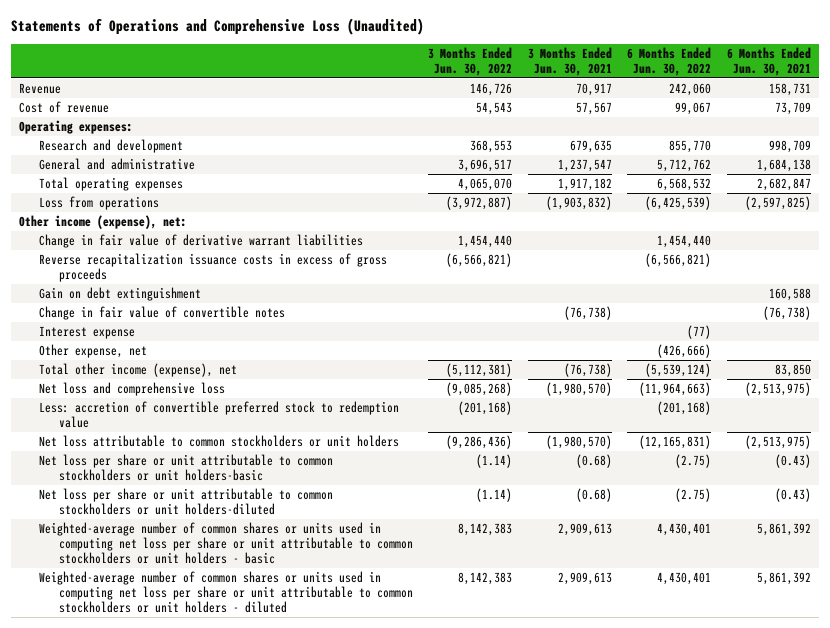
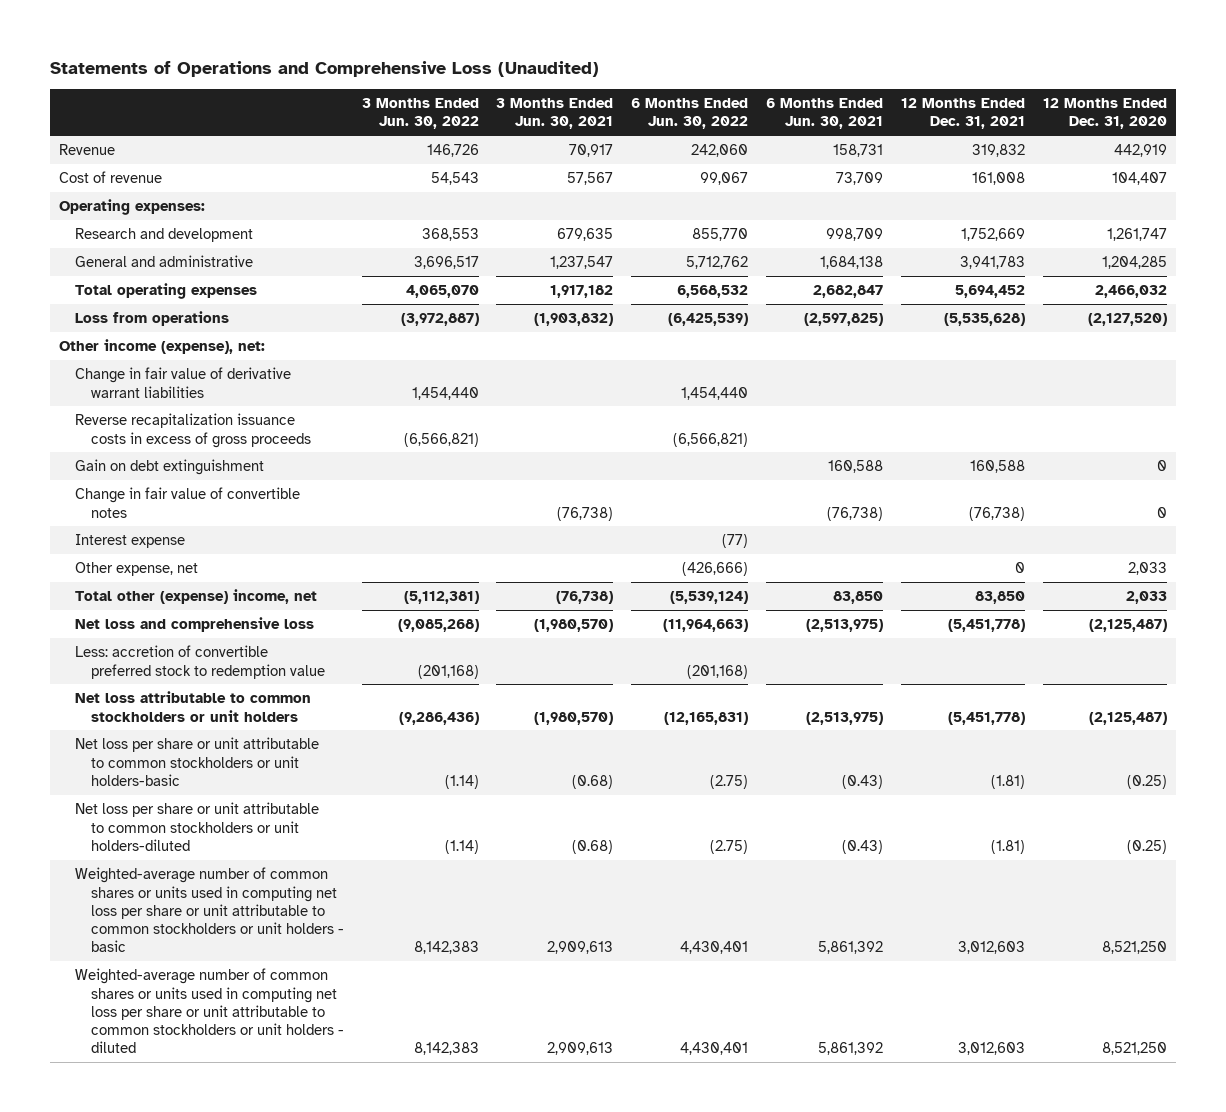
none -> [900,98,1025,130] 12 Months Ended Dec. 31, 2021
none -> [1042,98,1167,130] 12 Months Ended Dec. 31, 2020
[38,362,237,377] Total other income (expense), net -> [75,589,318,605] Total other (expense) income, net

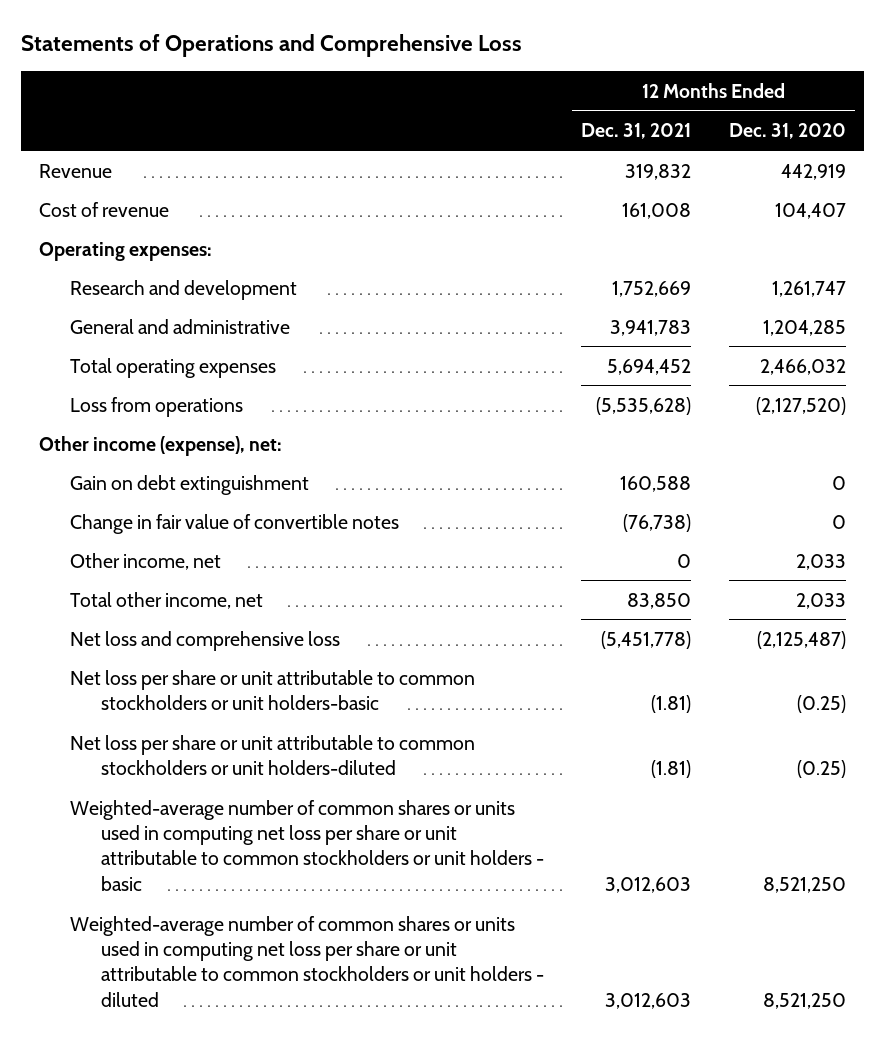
[50,60,600,77] Statements of Operations and Comprehensive Loss (Unaudited) -> [20,34,522,58] Statements of Operations and Comprehensive Loss
[361,98,479,130] 3 Months Ended Jun. 30, 2022 -> none
[496,98,614,130] 3 Months Ended Jun. 30, 2021 -> none
[631,98,749,130] 6 Months Ended Jun. 30, 2022 -> none
[766,98,884,130] 6 Months Ended Jun. 30, 2021 -> none
[75,367,292,398] Change in fair value of derivative warrant liabilities -> none
[75,413,311,448] Reverse recapitalization issuance costs in excess of gross proceeds -> none
[75,534,186,549] Interest expense -> none
[75,562,199,577] Other expense, net -> [70,552,222,570] Other income, net
[75,589,318,605] Total other (expense) income, net -> [70,591,264,609] Total other income, net
[75,645,325,679] Less: accretion of convertible preferred stock to redemption value -> none
[75,691,312,722] Net loss attributable to common stockholders or unit holders -> none

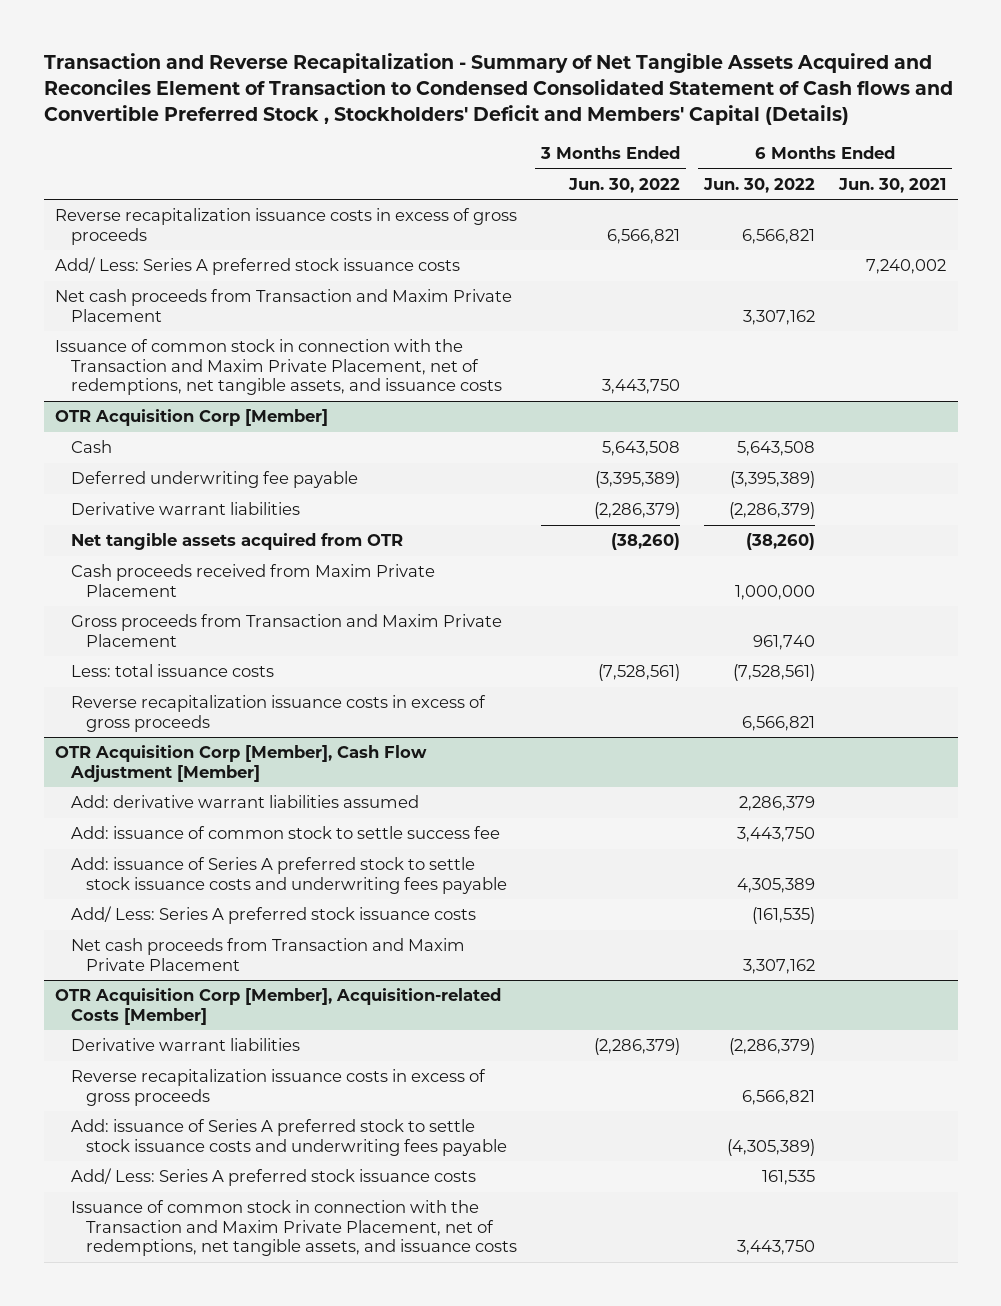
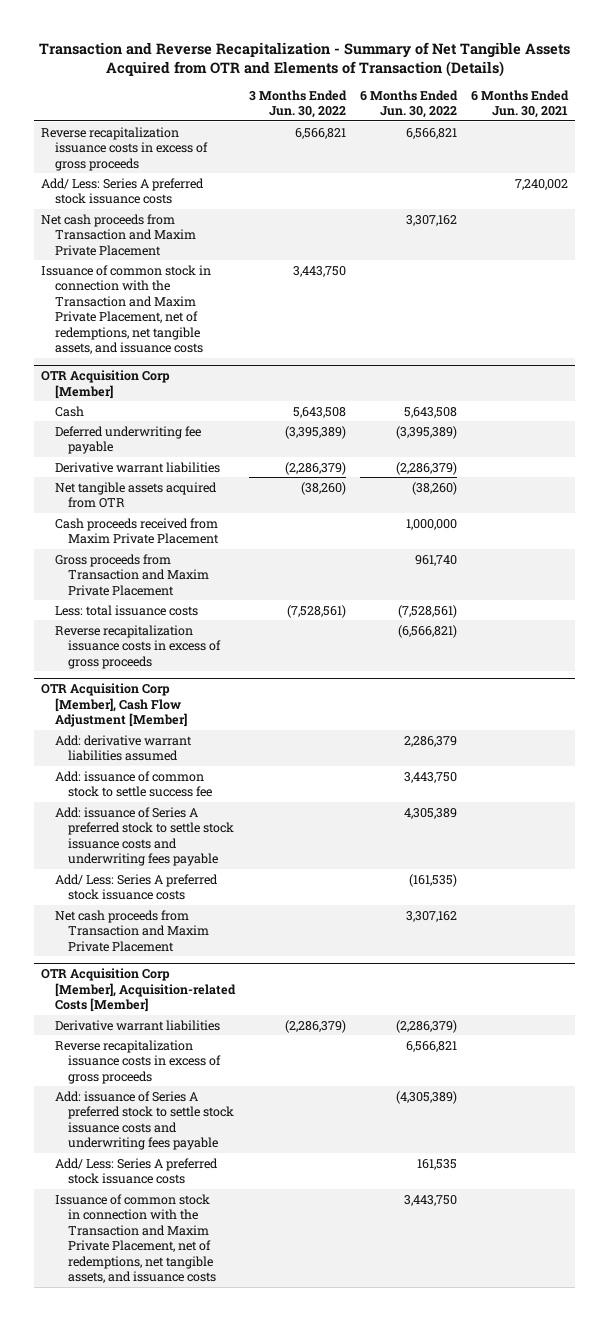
[43,53,953,125] Transaction and Reverse Recapitalization - Summary of Net Tangible Assets Acquired and Reconciles Element of Transaction to Condensed Consolidated Statement of Cash flows and Convertible Preferred Stock , Stockholders' Deficit and Members' Capital (Details) -> [38,41,570,77] Transaction and Reverse Recapitalization - Summary of Net Tangible Assets Acquired from OTR and Elements of Transaction (Details)
[741,715,815,731] 6,566,821 -> [397,624,457,638] (6,566,821)

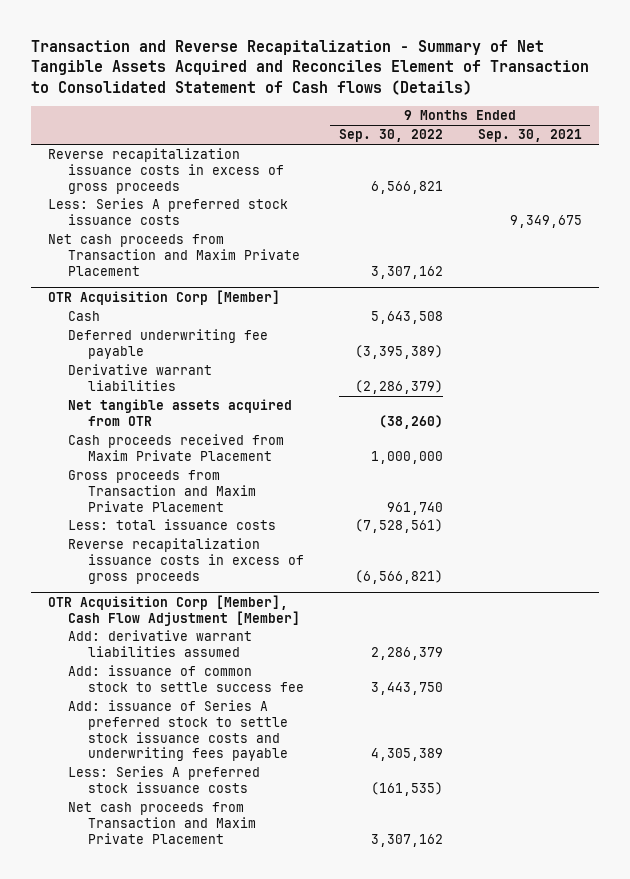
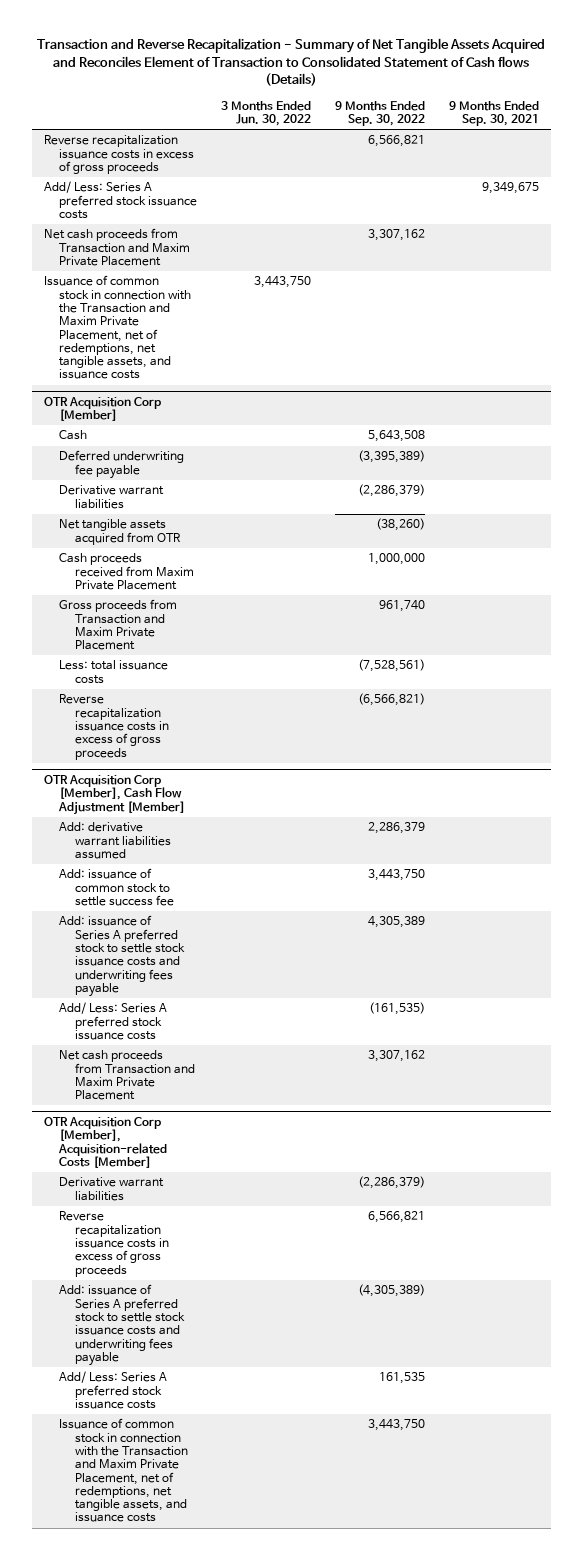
none -> [221,100,312,127] 3 Months Ended Jun. 30, 2022
[48,198,289,225] Less: Series A preferred stock issuance costs -> [43,181,198,219] Add/ Less: Series A preferred stock issuance costs
none -> [43,275,192,380] Issuance of common stock in connection with the Transaction and Maxim Private Placement, net of redemptions, net tangible assets, and issuance costs
[68,766,261,793] Less: Series A preferred stock issuance costs -> [59,1002,168,1040] Add/ Less: Series A preferred stock issuance costs
none -> [43,1116,168,1168] OTR Acquisition Corp [Member], Acquisition-related Costs [Member]
none -> [59,1177,165,1201] Derivative warrant liabilities
none -> [59,1211,169,1277] Reverse recapitalization issuance costs in excess of gross proceeds
none -> [59,1284,185,1366] Add: issuance of Series A preferred stock to settle stock issuance costs and underwriting fees payable
none -> [59,1371,168,1409] Add/ Less: Series A preferred stock issuance costs
none -> [59,1418,188,1523] Issuance of common stock in connection with the Transaction and Maxim Private Placement, net of redemptions, net tangible assets, and issuance costs

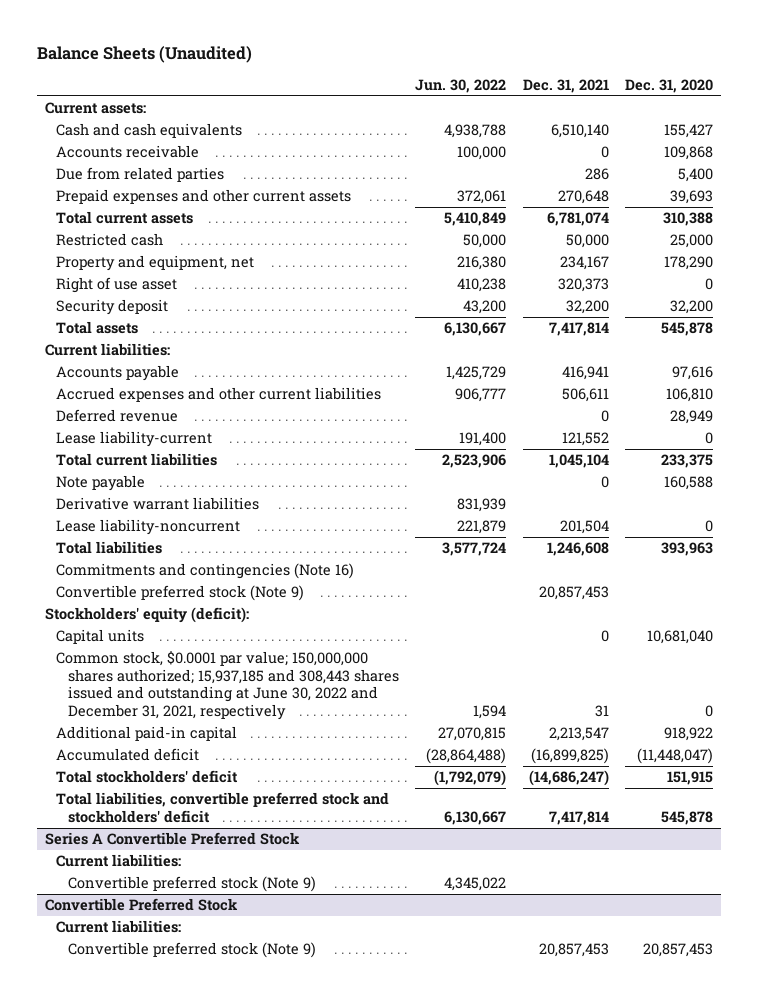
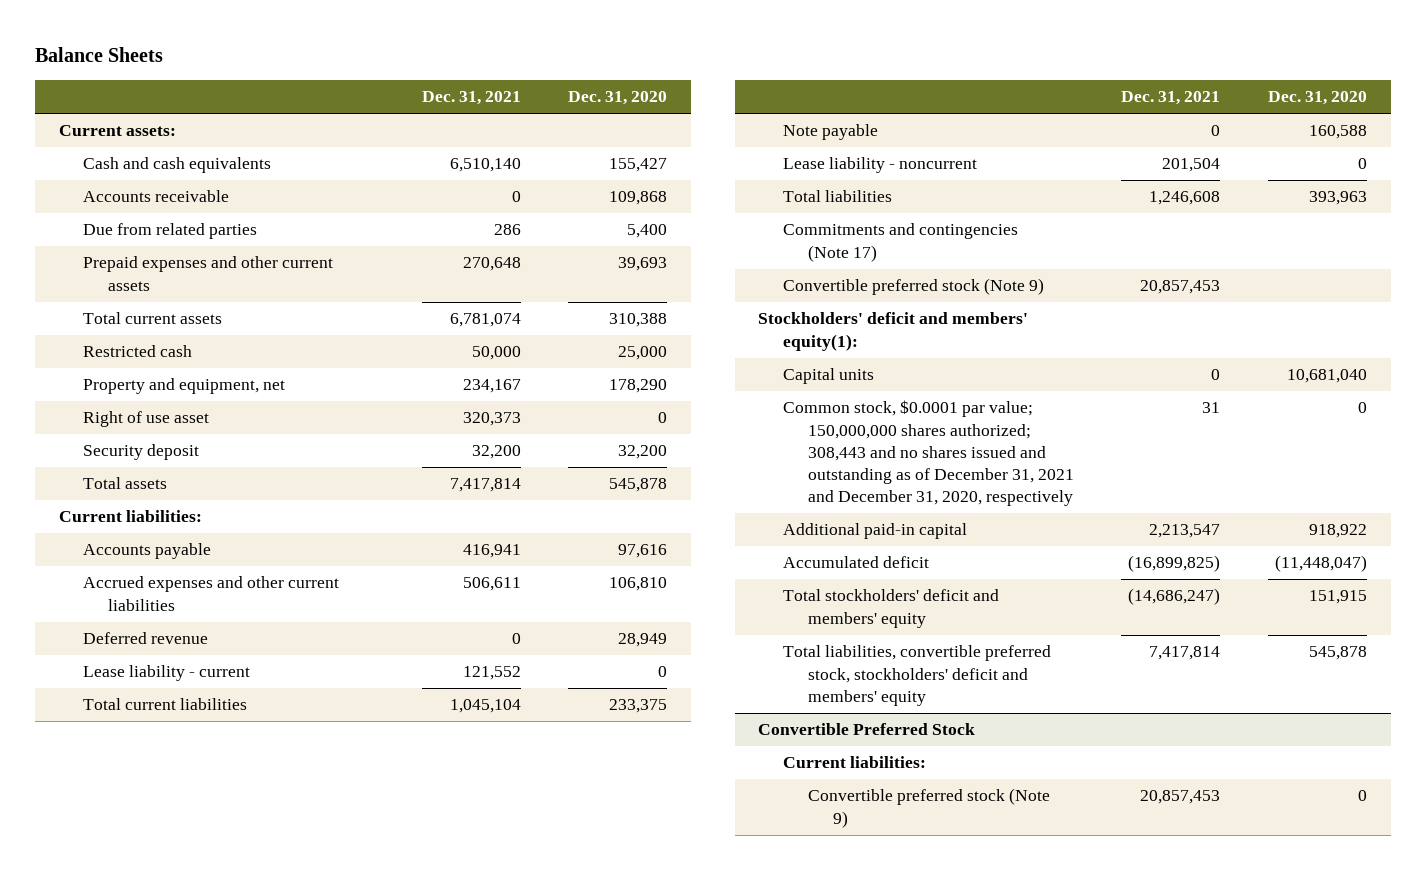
[36,46,252,64] Balance Sheets (Unaudited) -> [34,47,163,63] Balance Sheets
[415,79,507,94] Jun. 30, 2022 -> none
[56,431,213,448] Lease liability-current -> [83,665,251,682] Lease liability - current
[56,497,260,511] Derivative warrant liabilities -> none
[56,519,241,536] Lease liability-noncurrent -> [783,157,978,174] Lease liability - noncurrent
[56,563,355,580] Commitments and contingencies (Note 16) -> [783,223,1019,262] Commitments and contingencies (Note 17)
[44,607,249,624] Stockholders' equity (deficit): -> [758,312,1029,351] Stockholders' deficit and members' equity(1):
[56,651,400,721] Common stock, $0.0001 par value; 150,000,000 shares authorized; 15,937,185 and 308,443 shares issued and outstanding at June 30, 2022 and December 31, 2021, respectively -> [783,400,1074,507] Common stock, $0.0001 par value; 150,000,000 shares authorized; 308,443 and no shares issued and outstanding as of December 31, 2021 and December 31, 2020, respectively
[44,832,300,846] Series A Convertible Preferred Stock -> none
[56,854,182,868] Current liabilities: -> none
[68,876,317,893] Convertible preferred stock (Note 9) -> none
[56,770,239,784] Total stockholders' deficit -> [783,589,1000,628] Total stockholders' deficit and members' equity
[56,792,390,823] Total liabilities, convertible preferred stock and stockholders' deficit -> [783,645,1052,706] Total liabilities, convertible preferred stock, stockholders' deficit and members' equity
[642,943,713,958] 20,857,453 -> [1357,790,1367,802] 0

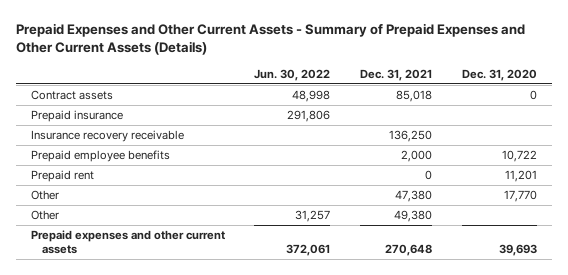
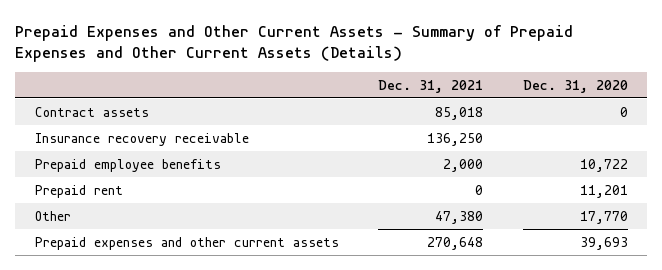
[254,69,331,82] Jun. 30, 2022 -> none
[30,110,123,123] Prepaid insurance -> none
[30,210,59,221] Other -> none

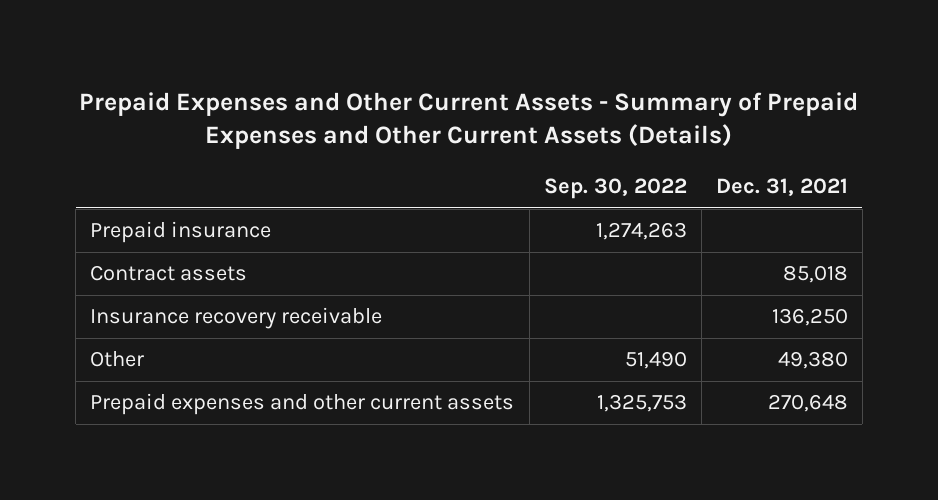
[522,79,628,93] Dec. 31, 2020 -> none
none -> [543,178,687,200] Sep. 30, 2022
none -> [90,221,272,244] Prepaid insurance
[34,158,221,172] Prepaid employee benefits -> none
[34,184,123,198] Prepaid rent -> none
[435,210,484,224] 47,380 -> [777,351,848,370] 49,380

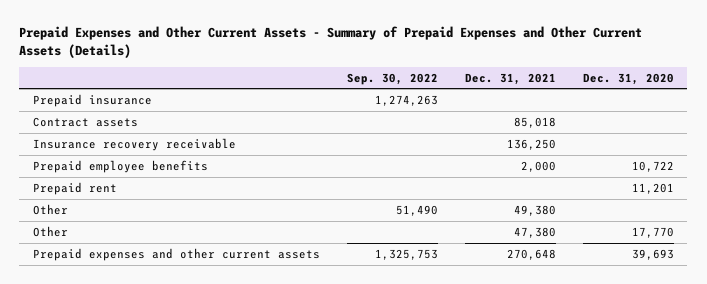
none -> [582,72,674,85] Dec. 31, 2020
none -> [32,159,208,173] Prepaid employee benefits
none -> [32,181,117,195] Prepaid rent
none -> [32,225,68,237] Other

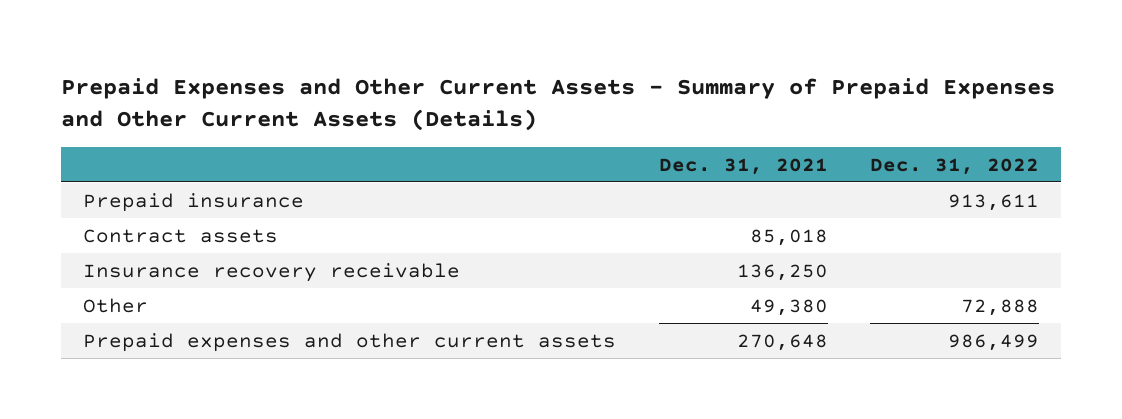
[346,72,438,85] Sep. 30, 2022 -> none
[582,72,674,85] Dec. 31, 2020 -> none
none -> [870,157,1040,175] Dec. 31, 2022
[32,159,208,173] Prepaid employee benefits -> none
[32,181,117,195] Prepaid rent -> none
[32,225,68,237] Other -> none

